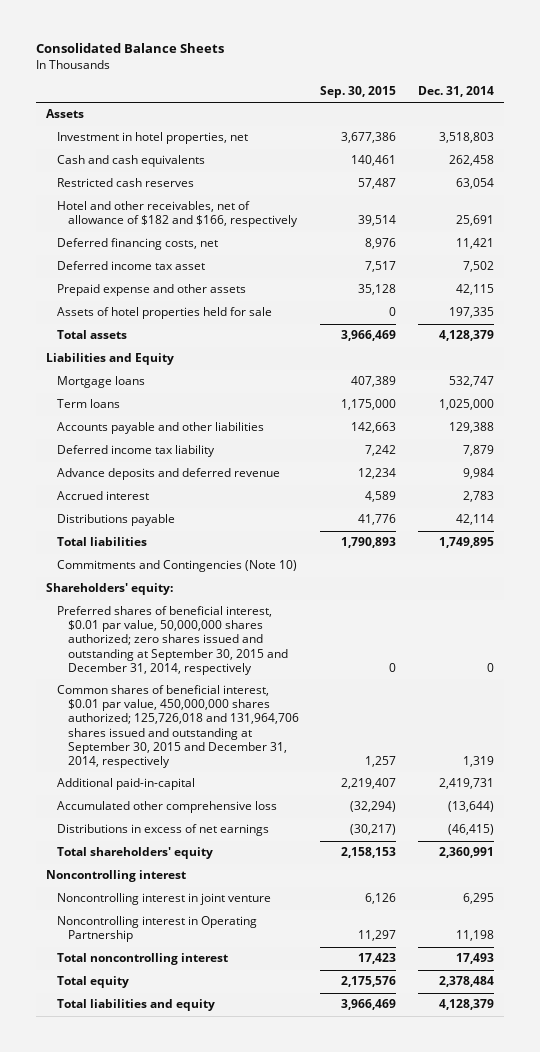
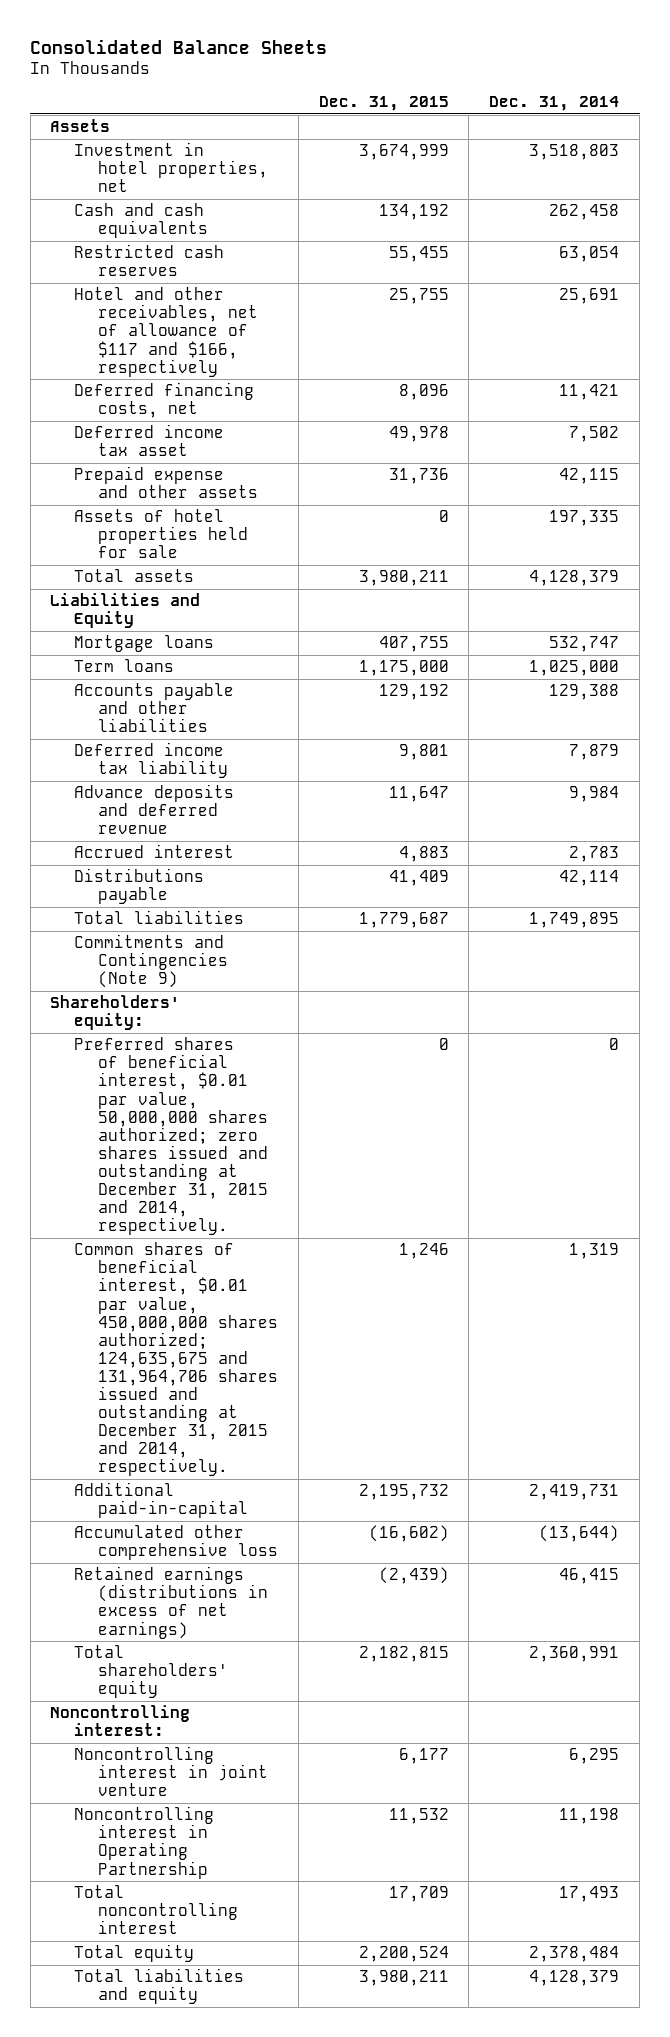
[320,86,397,99] Sep. 30, 2015 -> none
none -> [318,95,449,111] Dec. 31, 2015
[56,201,298,228] Hotel and other receivables, net of allowance of $182 and $166, respectively -> [74,287,258,377] Hotel and other receivables, net of allowance of $117 and $166, respectively
[56,560,297,573] Commitments and Contingencies (Note 10) -> [74,934,228,989] Commitments and Contingencies (Note 9)
[56,606,288,675] Preferred shares of beneficial interest, $0.01 par value, 50,000,000 shares authorized; zero shares issued and outstanding at September 30, 2015 and December 31, 2014, respectively -> [74,1037,268,1235] Preferred shares of beneficial interest, $0.01 par value, 50,000,000 shares authorized; zero shares issued and outstanding at December 31, 2015 and 2014, respectively.
[56,685,299,768] Common shares of beneficial interest, $0.01 par value, 450,000,000 shares authorized; 125,726,018 and 131,964,706 shares issued and outstanding at September 30, 2015 and December 31, 2014, respectively -> [74,1242,278,1477] Common shares of beneficial interest, $0.01 par value, 450,000,000 shares authorized; 124,635,675 and 131,964,706 shares issued and outstanding at December 31, 2015 and 2014, respectively.
[56,824,269,837] Distributions in excess of net earnings -> [74,1566,268,1639] Retained earnings (distributions in excess of net earnings)
[447,824,494,836] (46,415) -> [559,1568,620,1585] 46,415
[46,870,187,883] Noncontrolling interest -> [50,1705,191,1737] Noncontrolling interest:

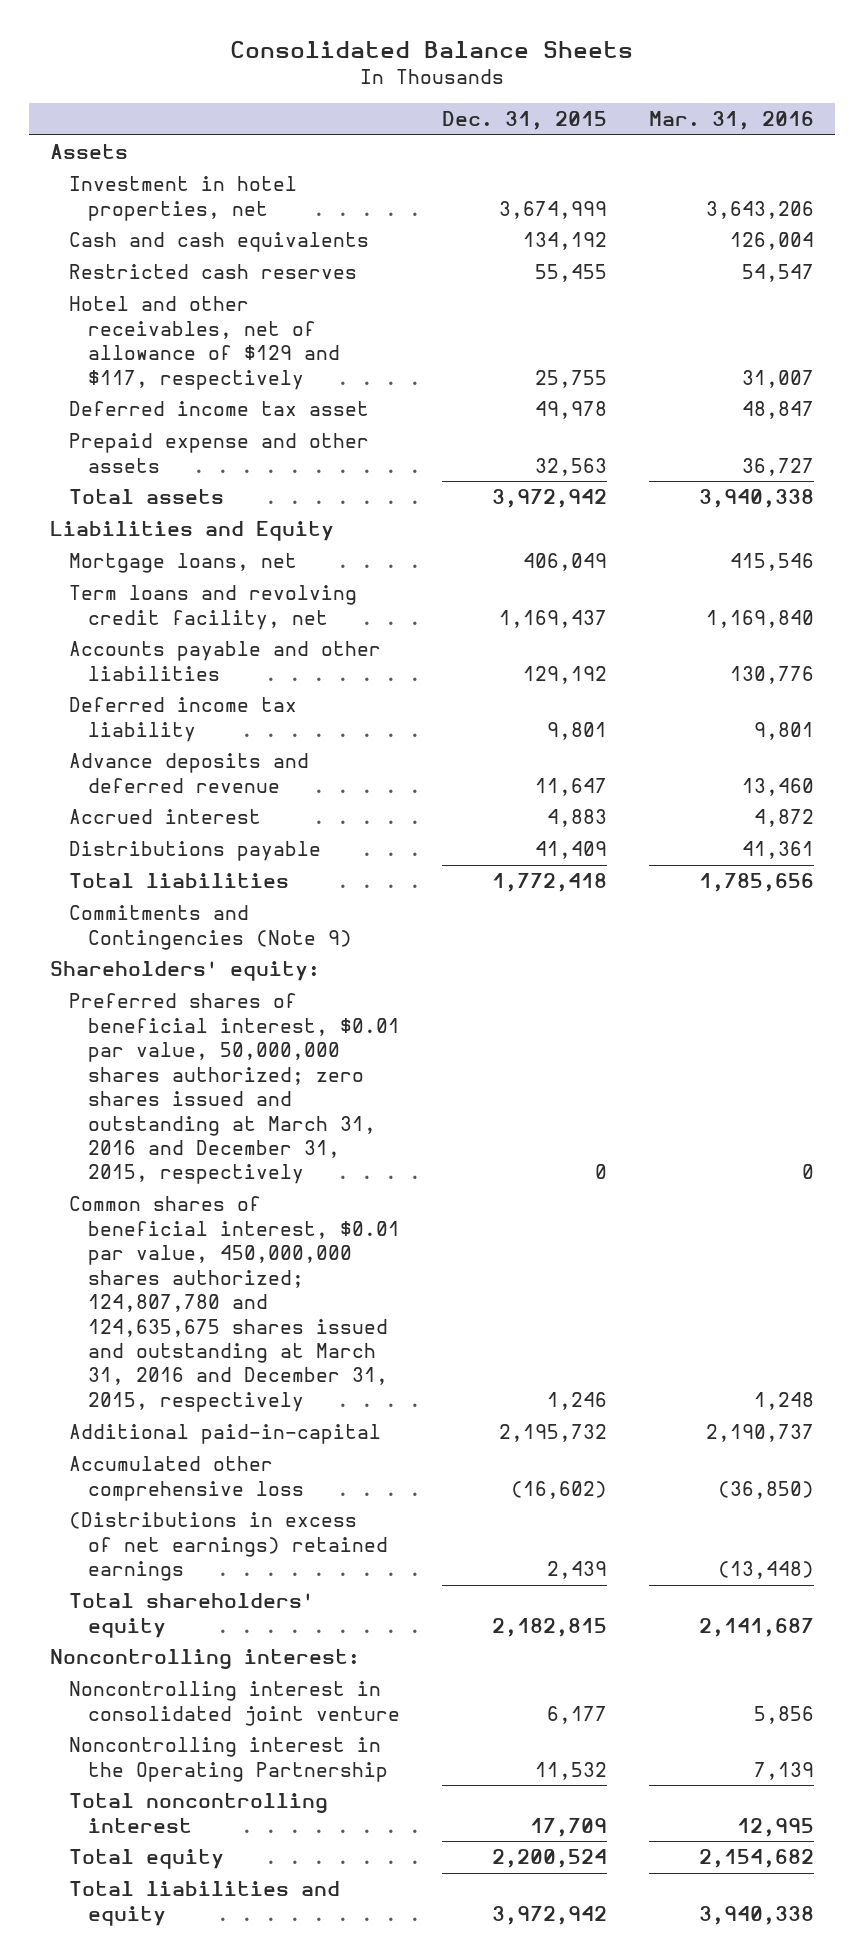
[489,95,620,111] Dec. 31, 2014 -> none
none -> [648,111,814,131] Mar. 31, 2016
[74,382,255,419] Deferred financing costs, net -> none
[74,287,258,377] Hotel and other receivables, net of allowance of $117 and $166, respectively -> [68,296,340,390] Hotel and other receivables, net of allowance of $129 and $117, respectively
[74,509,248,559] Assets of hotel properties held for sale -> none
[388,468,449,485] 31,736 -> [534,457,607,476] 32,563
[358,570,449,587] 3,980,211 -> [491,489,607,509] 3,972,942
[74,635,215,653] Mortgage loans -> [68,553,297,574] Mortgage loans, net
[378,636,449,653] 407,755 -> [522,553,607,572] 406,049
[74,659,175,673] Term loans -> [68,585,357,630] Term loans and revolving credit facility, net
[358,660,449,677] 1,175,000 -> [498,609,607,628] 1,169,437
[358,912,449,929] 1,779,687 -> [491,873,607,893] 1,772,418
[74,1037,268,1235] Preferred shares of beneficial interest, $0.01 par value, 50,000,000 shares authorized; zero shares issued and outstanding at December 31, 2015 and 2014, respectively. -> [68,993,400,1185] Preferred shares of beneficial interest, $0.01 par value, 50,000,000 shares authorized; zero shares issued and outstanding at March 31, 2016 and December 31, 2015, respectively
[74,1242,278,1477] Common shares of beneficial interest, $0.01 par value, 450,000,000 shares authorized; 124,635,675 and 131,964,706 shares issued and outstanding at December 31, 2015 and 2014, respectively. -> [68,1196,400,1412] Common shares of beneficial interest, $0.01 par value, 450,000,000 shares authorized; 124,807,780 and 124,635,675 shares issued and outstanding at March 31, 2016 and December 31, 2015, respectively
[74,1566,268,1639] Retained earnings (distributions in excess of net earnings) -> [68,1512,388,1582] (Distributions in excess of net earnings) retained earnings
[378,1567,449,1585] (2,439) -> [546,1561,607,1580] 2,439
[74,1746,268,1797] Noncontrolling interest in joint venture -> [68,1681,400,1726] Noncontrolling interest in consolidated joint venture
[74,1806,215,1879] Noncontrolling interest in Operating Partnership -> [68,1737,388,1782] Noncontrolling interest in the Operating Partnership
[358,1970,449,1987] 3,980,211 -> [491,1905,607,1925] 3,972,942

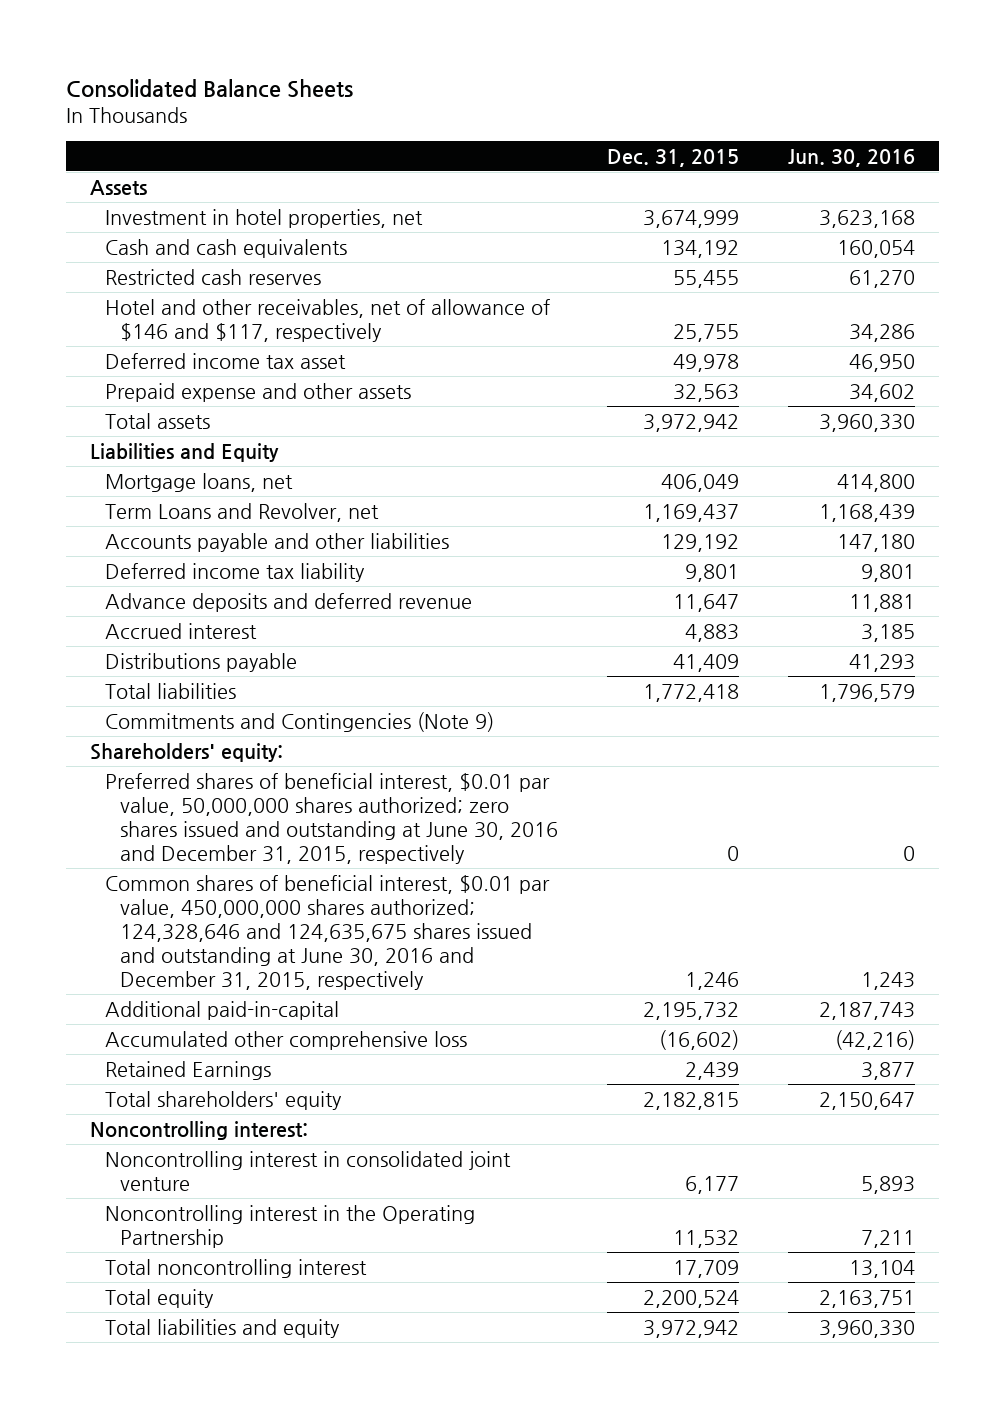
[648,111,814,131] Mar. 31, 2016 -> none
none -> [787,148,915,167] Jun. 30, 2016
[68,296,340,390] Hotel and other receivables, net of allowance of $129 and $117, respectively -> [105,298,551,342] Hotel and other receivables, net of allowance of $146 and $117, respectively
[68,585,357,630] Term loans and revolving credit facility, net -> [105,502,380,522] Term Loans and Revolver, net
[68,993,400,1185] Preferred shares of beneficial interest, $0.01 par value, 50,000,000 shares authorized; zero shares issued and outstanding at March 31, 2016 and December 31, 2015, respectively -> [105,772,559,865] Preferred shares of beneficial interest, $0.01 par value, 50,000,000 shares authorized; zero shares issued and outstanding at June 30, 2016 and December 31, 2015, respectively
[68,1196,400,1412] Common shares of beneficial interest, $0.01 par value, 450,000,000 shares authorized; 124,807,780 and 124,635,675 shares issued and outstanding at March 31, 2016 and December 31, 2015, respectively -> [105,874,551,991] Common shares of beneficial interest, $0.01 par value, 450,000,000 shares authorized; 124,328,646 and 124,635,675 shares issued and outstanding at June 30, 2016 and December 31, 2015, respectively
[68,1512,388,1582] (Distributions in excess of net earnings) retained earnings -> [105,1060,272,1080] Retained Earnings

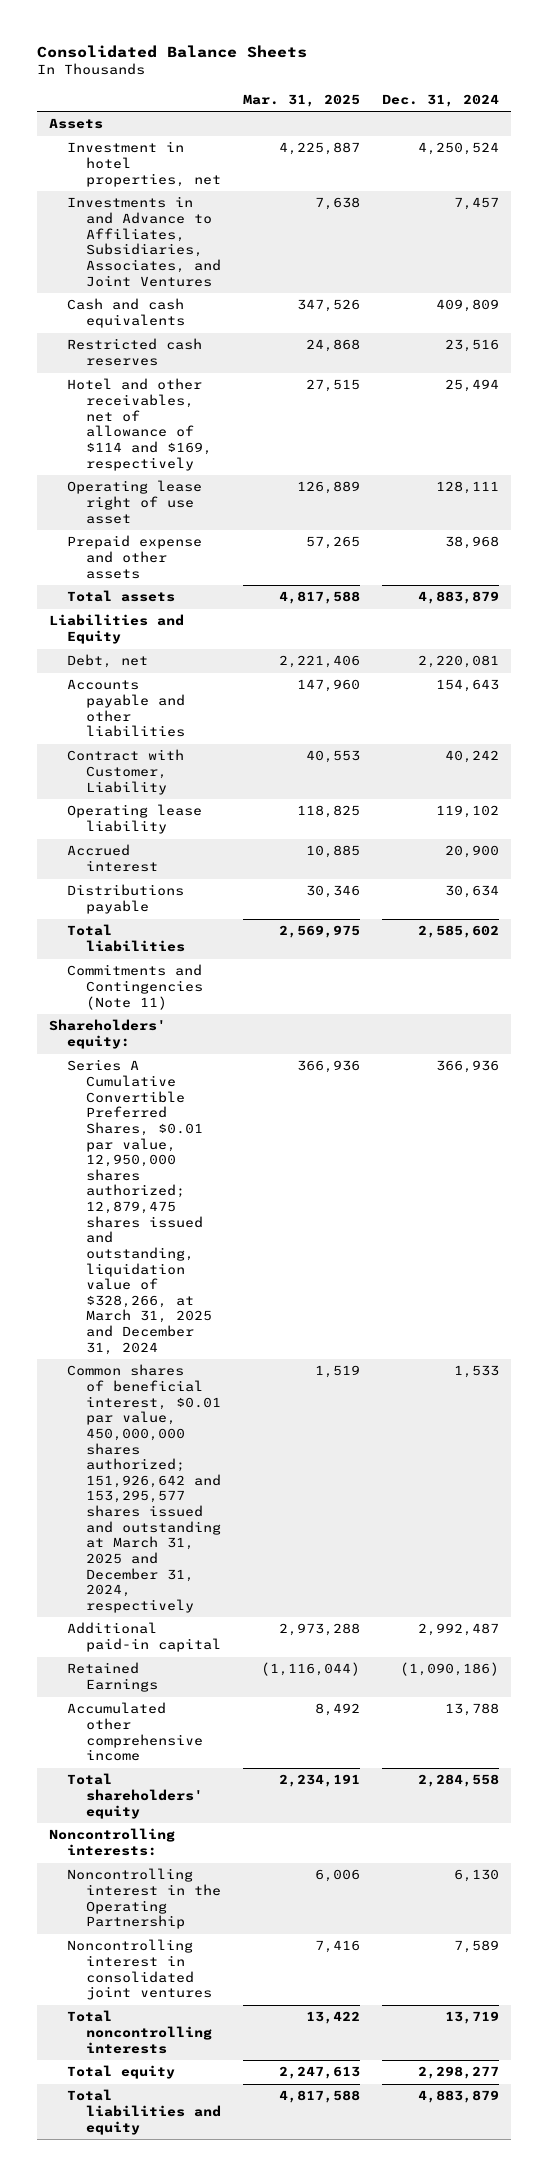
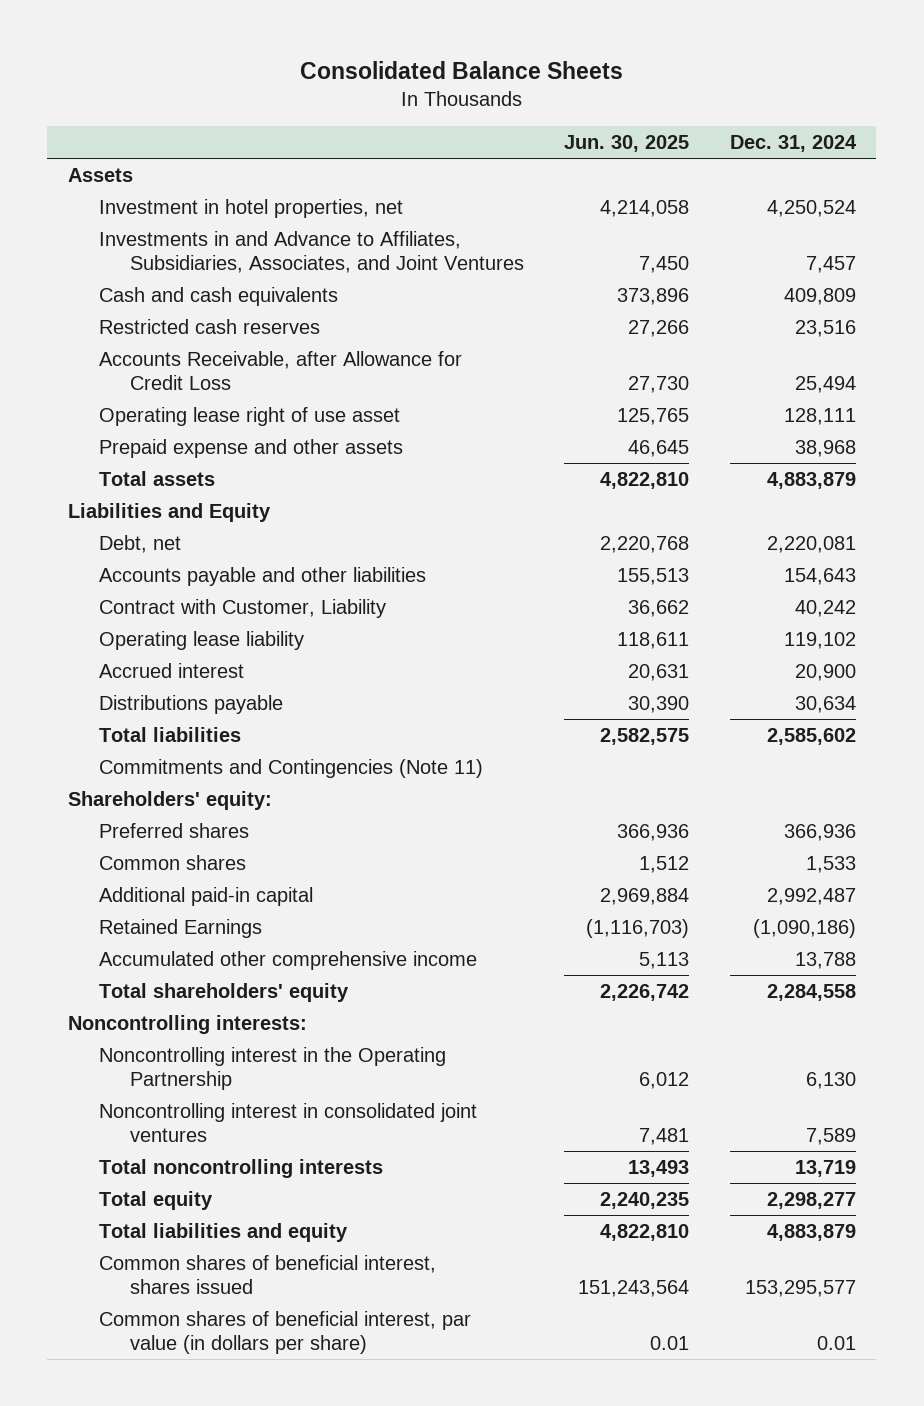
[242,93,360,107] Mar. 31, 2025 -> none
none -> [564,135,690,153] Jun. 30, 2025
[67,378,212,471] Hotel and other receivables, net of allowance of $114 and $169, respectively -> [98,350,462,390] Accounts Receivable, after Allowance for Credit Loss
[67,1059,212,1355] Series A Cumulative Convertible Preferred Shares, $0.01 par value, 12,950,000 shares authorized; 12,879,475 shares issued and outstanding, liquidation value of $328,266, at March 31, 2025 and December 31, 2024 -> [98,822,249,838] Preferred shares
[67,1364,221,1613] Common shares of beneficial interest, $0.01 par value, 450,000,000 shares authorized; 151,926,642 and 153,295,577 shares issued and outstanding at March 31, 2025 and December 31, 2024, respectively -> [98,854,246,870] Common shares
none -> [98,1254,436,1294] Common shares of beneficial interest, shares issued
none -> [98,1310,471,1354] Common shares of beneficial interest, par value (in dollars per share)

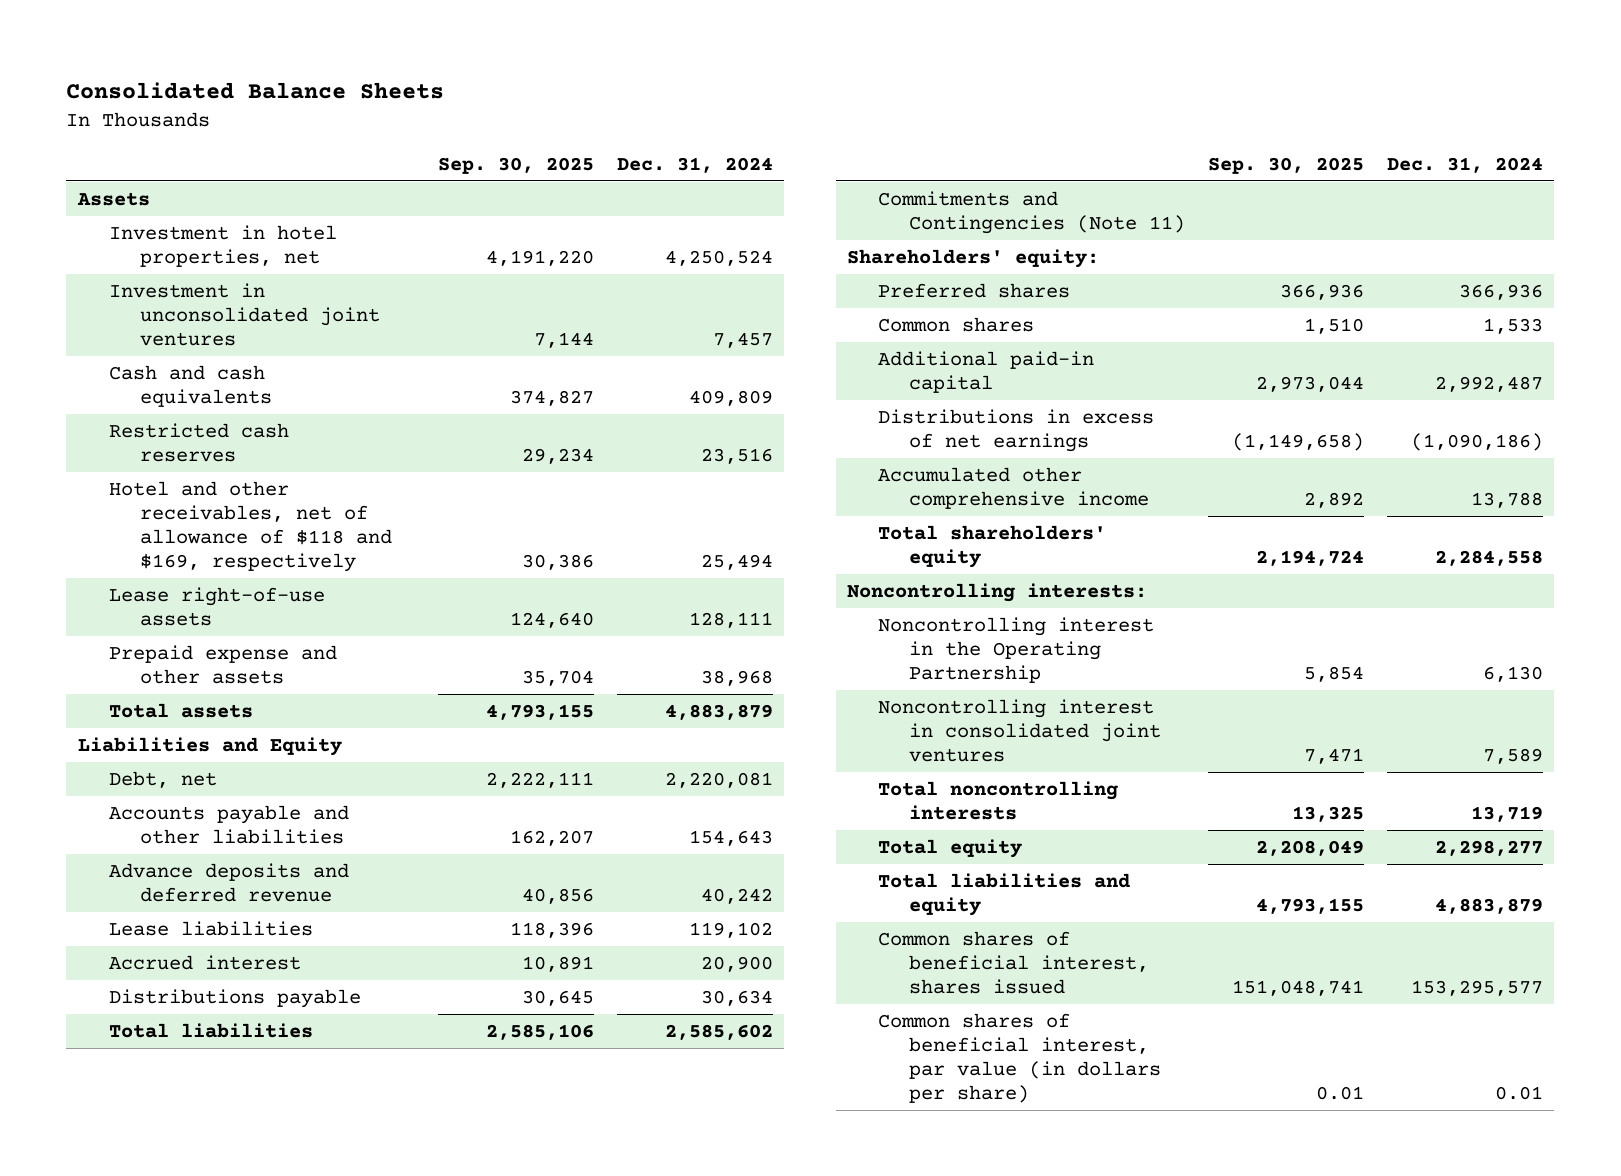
[564,135,690,153] Jun. 30, 2025 -> none
none -> [438,156,595,174] Sep. 30, 2025
[98,230,524,273] Investments in and Advance to Affiliates, Subsidiaries, Associates, and Joint Ventures -> [108,282,380,347] Investment in unconsolidated joint ventures
[98,350,462,390] Accounts Receivable, after Allowance for Credit Loss -> [108,480,392,573] Hotel and other receivables, net of allowance of $118 and $169, respectively
[98,406,400,426] Operating lease right of use asset -> [108,586,325,626] Lease right-of-use assets
[98,598,386,618] Contract with Customer, Liability -> [108,862,349,902] Advance deposits and deferred revenue
[98,630,304,650] Operating lease liability -> [108,920,313,936] Lease liabilities
[98,918,262,938] Retained Earnings -> [878,408,1155,452] Distributions in excess of net earnings

